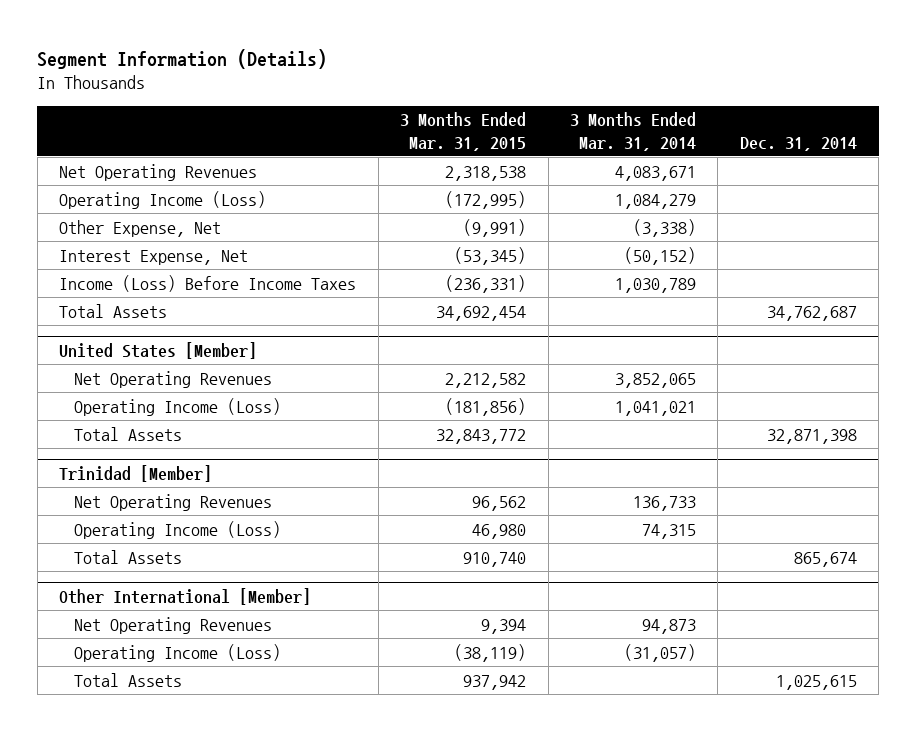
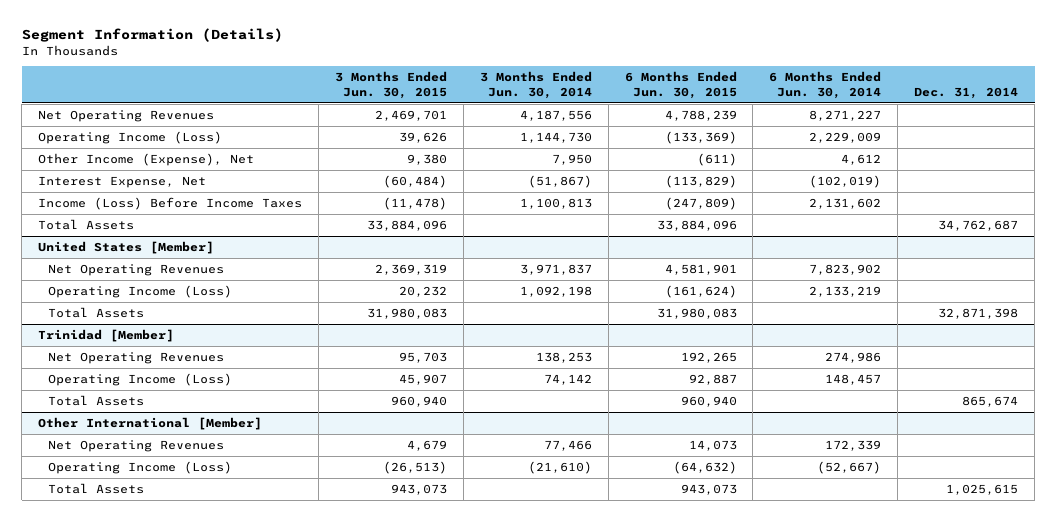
[400,112,527,151] 3 Months Ended Mar. 31, 2015 -> none
[569,112,696,151] 3 Months Ended Mar. 31, 2014 -> none
none -> [334,71,447,99] 3 Months Ended Jun. 30, 2015
none -> [479,71,592,99] 3 Months Ended Jun. 30, 2014
none -> [624,71,737,99] 6 Months Ended Jun. 30, 2015
none -> [769,71,882,99] 6 Months Ended Jun. 30, 2014
[59,219,222,237] Other Expense, Net -> [38,152,255,166] Other Income (Expense), Net

